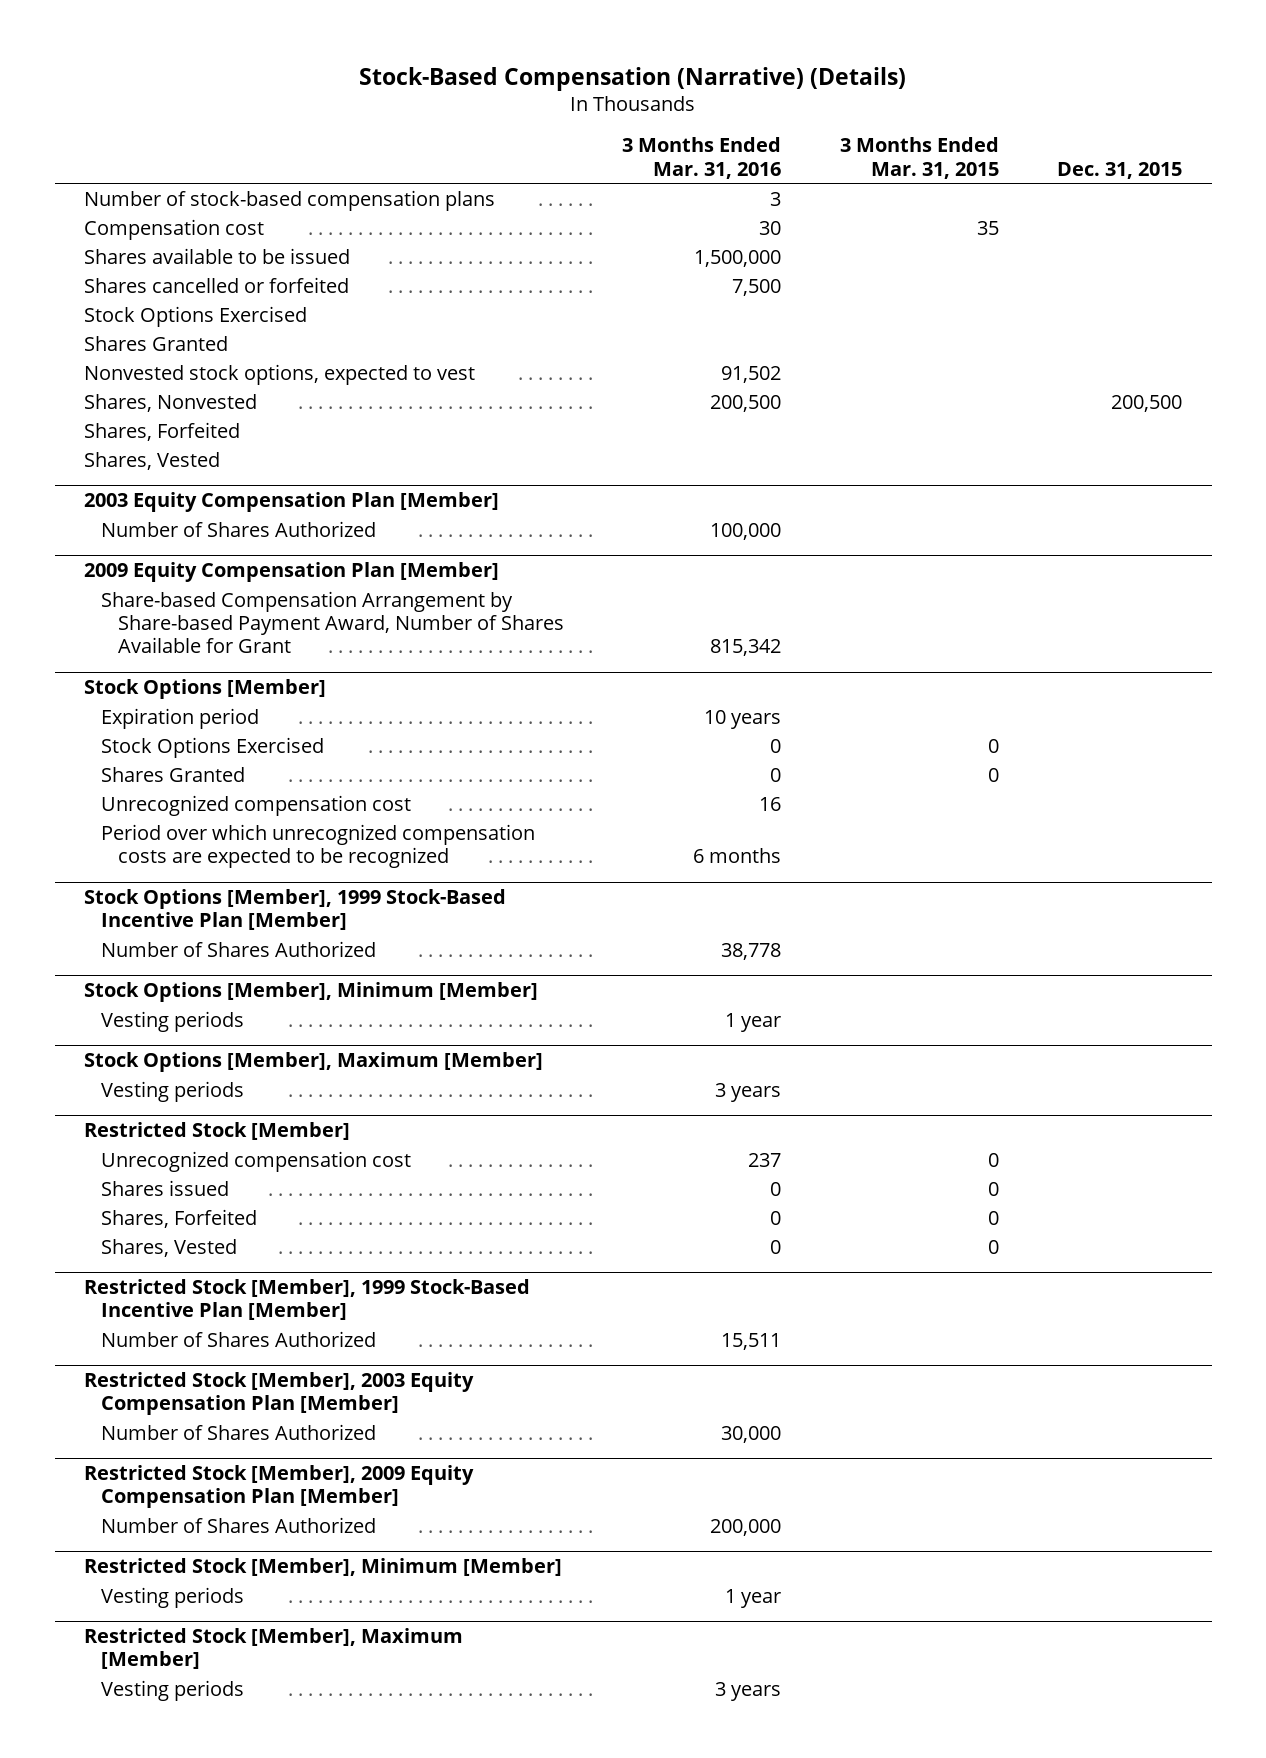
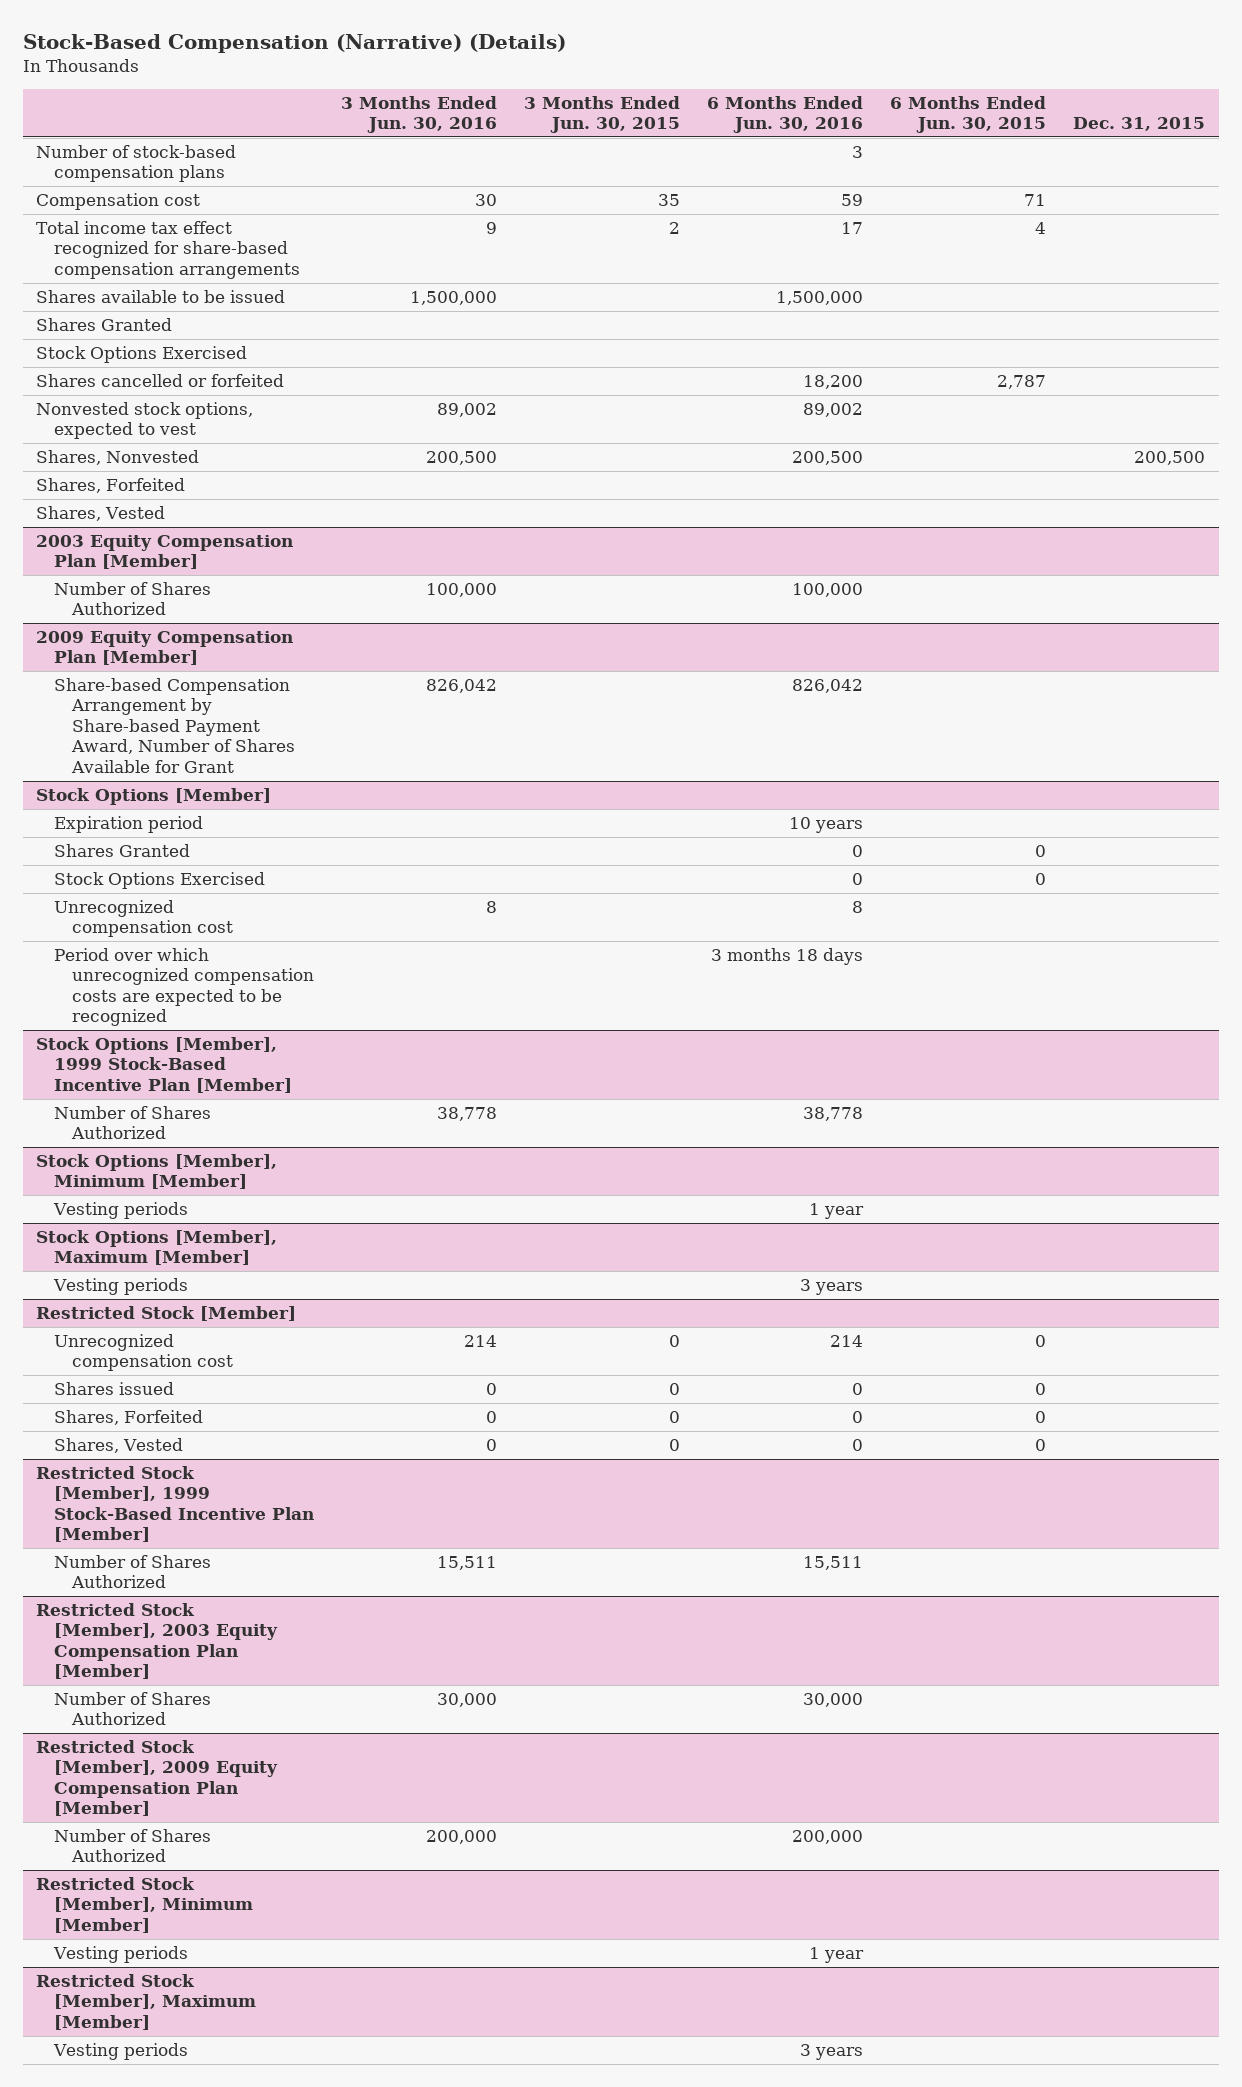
[622,137,782,179] 3 Months Ended Mar. 31, 2016 -> none
[839,137,999,179] 3 Months Ended Mar. 31, 2015 -> none
none -> [341,95,498,134] 3 Months Ended Jun. 30, 2016
none -> [524,95,681,134] 3 Months Ended Jun. 30, 2015
none -> [707,95,864,134] 6 Months Ended Jun. 30, 2016
none -> [890,95,1047,134] 6 Months Ended Jun. 30, 2015
none -> [36,220,301,279] Total income tax effect recognized for share-based compensation arrangements
[83,305,307,327] Stock Options Exercised -> [36,345,248,363] Stock Options Exercised
[83,276,349,293] Shares cancelled or forfeited -> [36,373,285,387] Shares cancelled or forfeited
[100,736,324,758] Stock Options Exercised -> [54,871,266,889] Stock Options Exercised

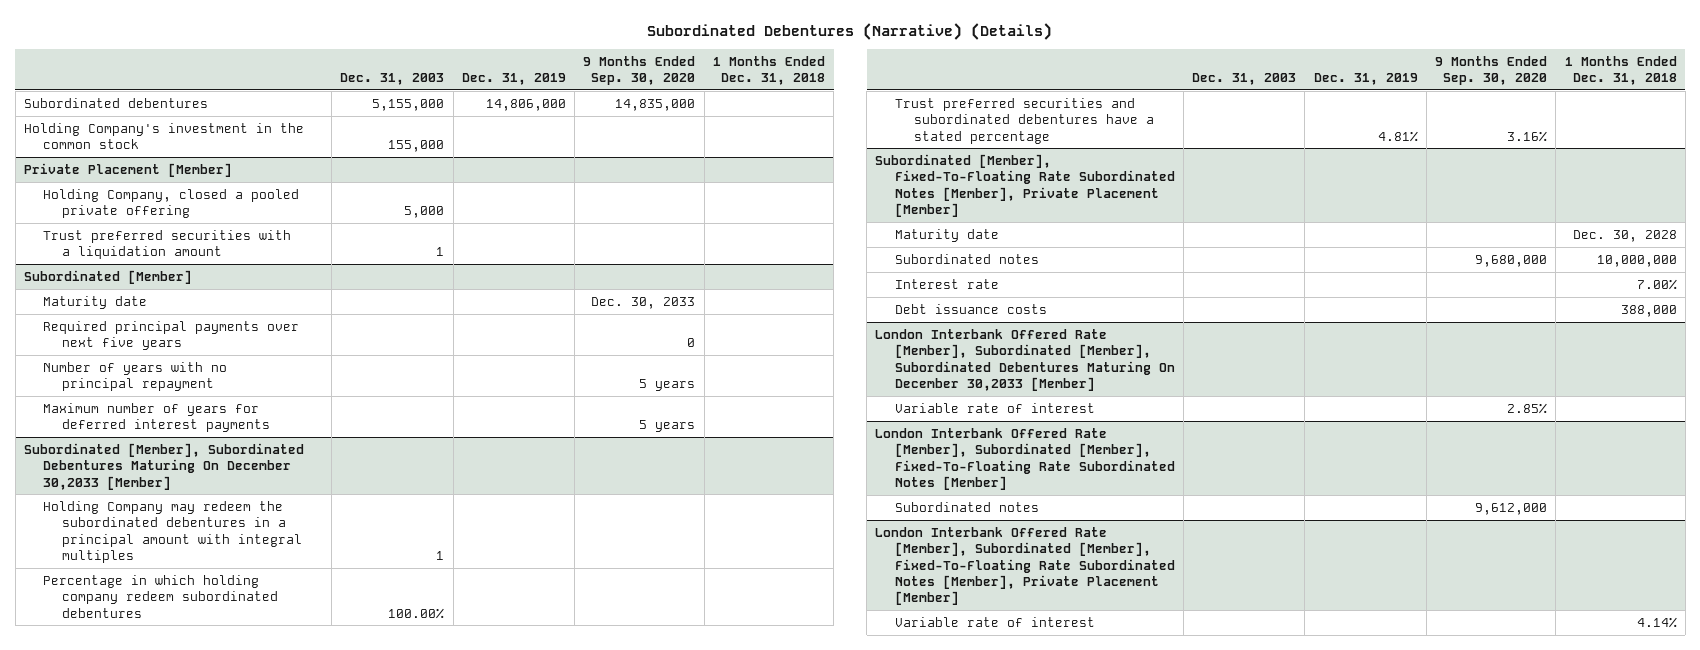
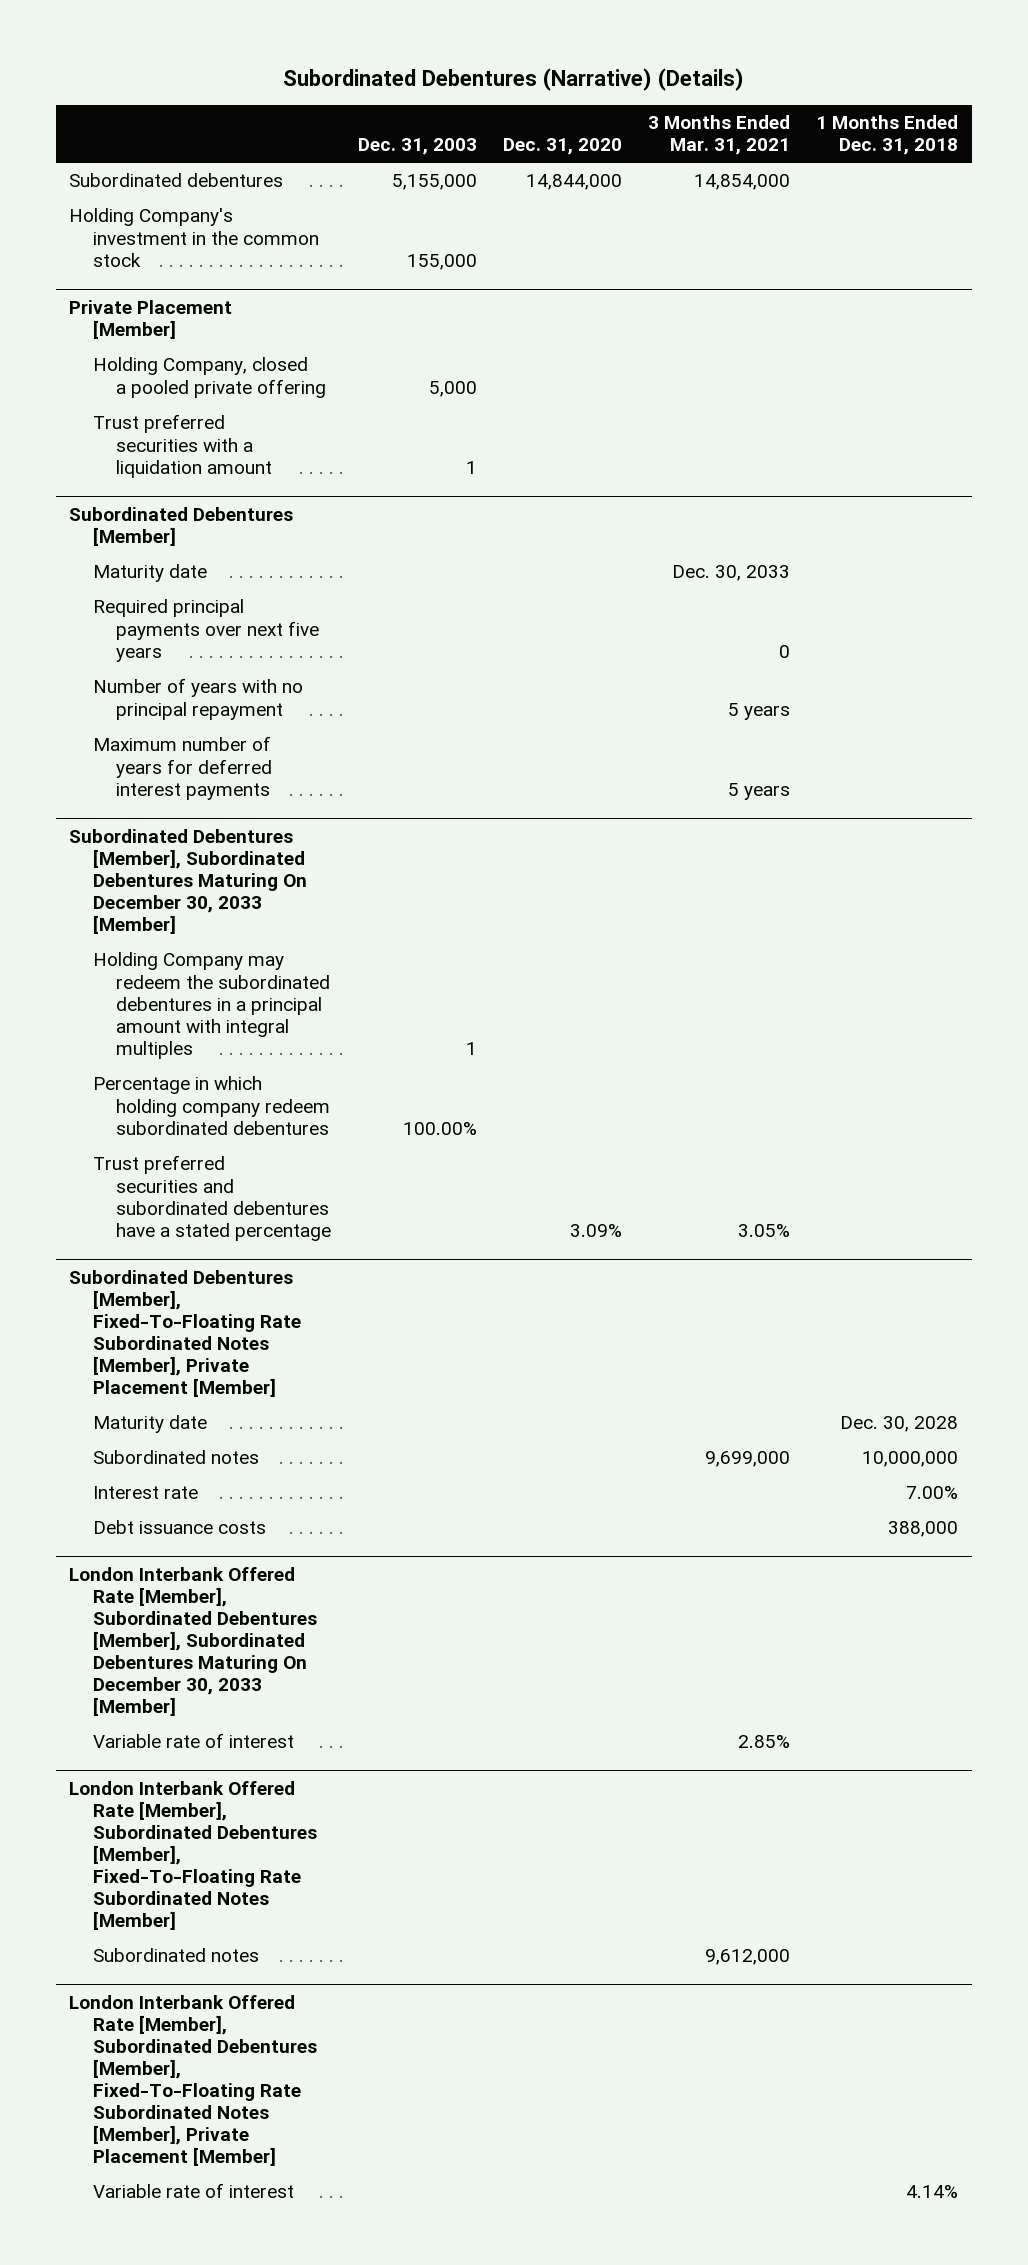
[461,72,566,85] Dec. 31, 2019 -> none
[583,55,696,85] 9 Months Ended Sep. 30, 2020 -> none
none -> [502,138,622,156] Dec. 31, 2020
none -> [648,115,791,156] 3 Months Ended Mar. 31, 2021
[23,269,192,284] Subordinated [Member] -> [69,506,294,546] Subordinated Debentures [Member]
[23,442,304,490] Subordinated [Member], Subordinated Debentures Maturing On December 30,2033 [Member] -> [69,828,307,934] Subordinated Debentures [Member], Subordinated Debentures Maturing On December 30, 2033 [Member]
[875,153,1175,218] Subordinated [Member], Fixed-To-Floating Rate Subordinated Notes [Member], Private Placement [Member] -> [69,1269,301,1397] Subordinated Debentures [Member], Fixed-To-Floating Rate Subordinated Notes [Member], Private Placement [Member]
[875,328,1175,392] London Interbank Offered Rate [Member], Subordinated [Member], Subordinated Debentures Maturing On December 30,2033 [Member] -> [69,1566,317,1716] London Interbank Offered Rate [Member], Subordinated Debentures [Member], Subordinated Debentures Maturing On December 30, 2033 [Member]
[875,427,1175,491] London Interbank Offered Rate [Member], Subordinated [Member], Fixed-To-Floating Rate Subordinated Notes [Member] -> [69,1780,317,1930] London Interbank Offered Rate [Member], Subordinated Debentures [Member], Fixed-To-Floating Rate Subordinated Notes [Member]
[875,526,1175,606] London Interbank Offered Rate [Member], Subordinated [Member], Fixed-To-Floating Rate Subordinated Notes [Member], Private Placement [Member] -> [69,1994,317,2166] London Interbank Offered Rate [Member], Subordinated Debentures [Member], Fixed-To-Floating Rate Subordinated Notes [Member], Private Placement [Member]

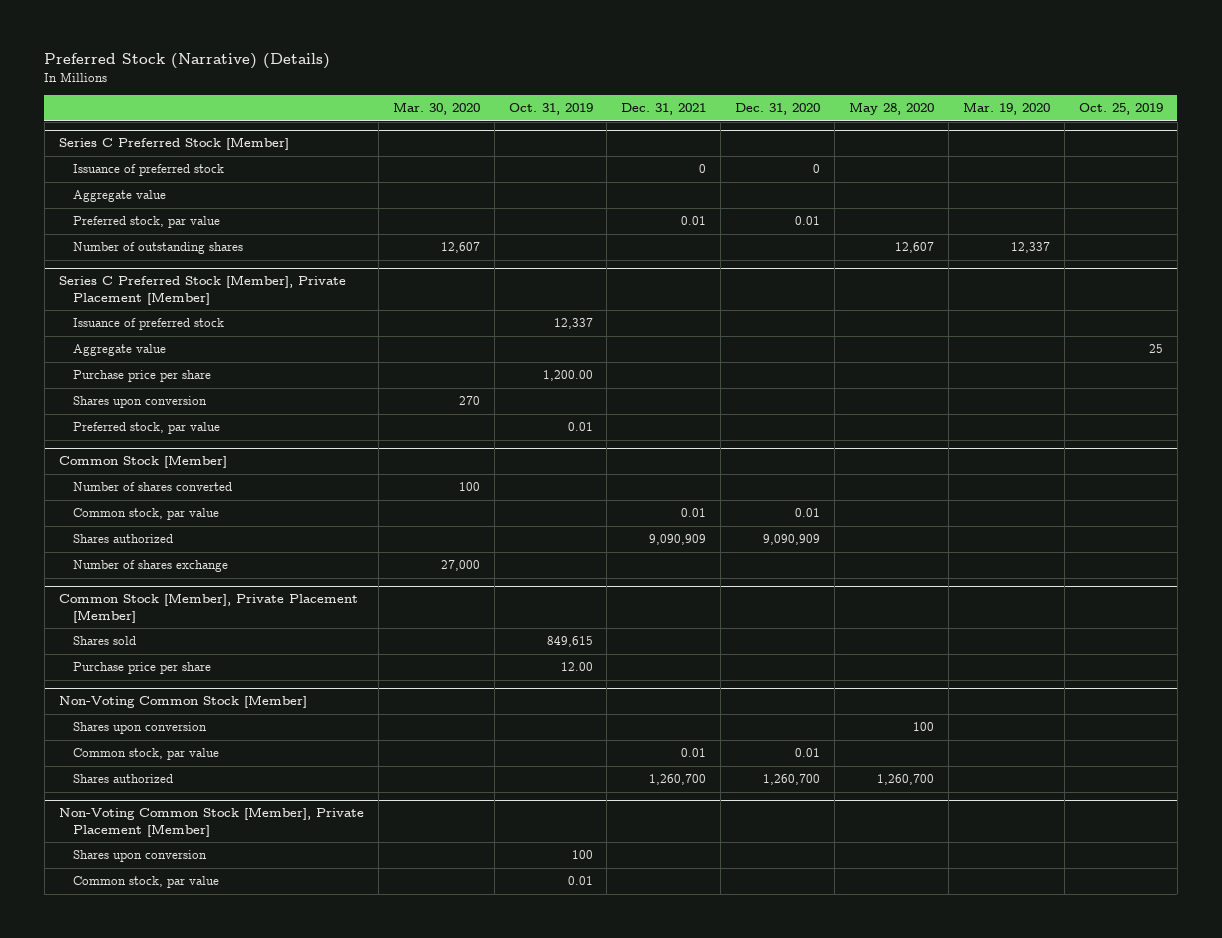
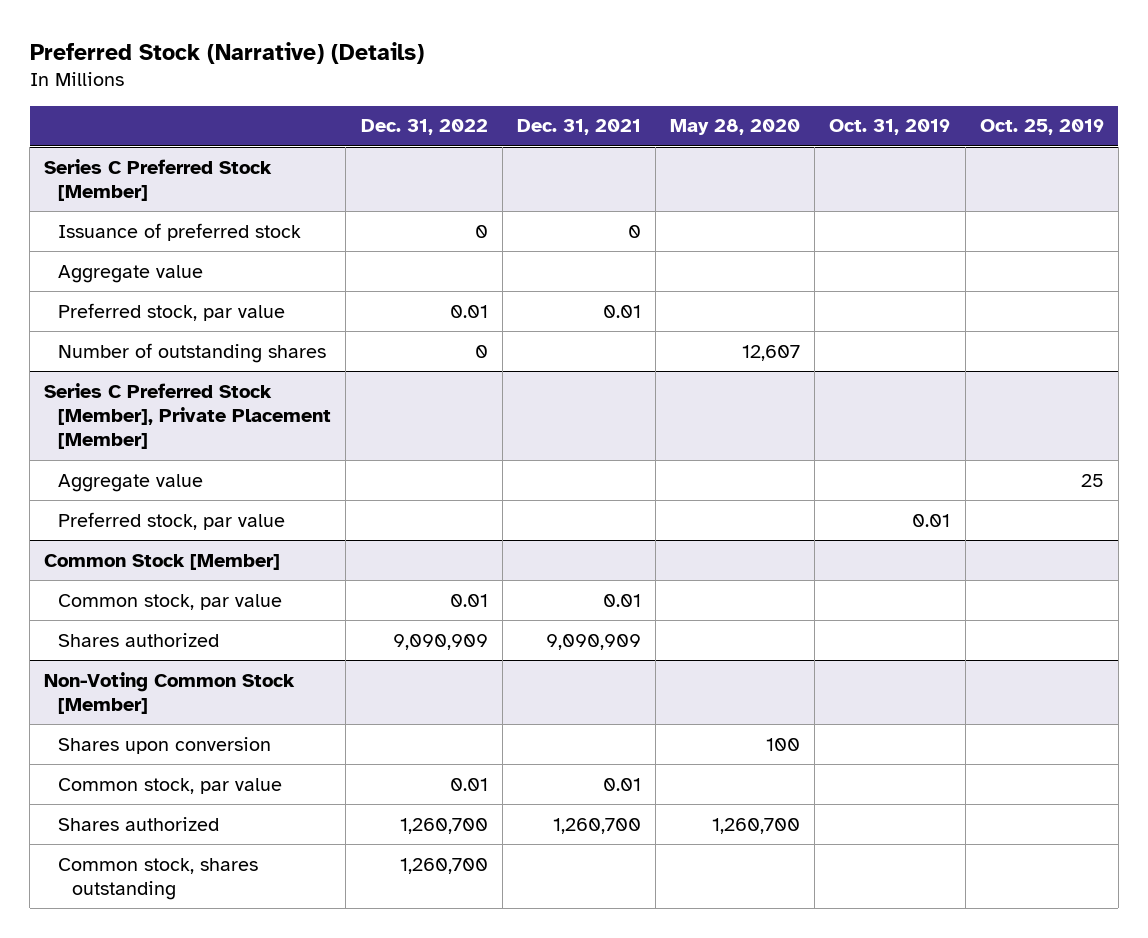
[392,102,480,116] Mar. 30, 2020 -> none
[735,103,821,116] Dec. 31, 2020 -> none
[963,102,1051,116] Mar. 19, 2020 -> none
none -> [360,119,488,136] Dec. 31, 2022
[72,318,224,331] Issuance of preferred stock -> none
[72,370,211,383] Purchase price per share -> none
[72,396,207,409] Shares upon conversion -> none
[72,482,232,492] Number of shares converted -> none
[72,560,228,573] Number of shares exchange -> none
[58,593,358,623] Common Stock [Member], Private Placement [Member] -> none
[72,636,136,646] Shares sold -> none
[72,662,211,675] Purchase price per share -> none
[58,807,364,837] Non-Voting Common Stock [Member], Private Placement [Member] -> none
[72,850,207,863] Shares upon conversion -> none
[72,876,219,889] Common stock, par value -> none
none -> [58,857,259,900] Common stock, shares outstanding

